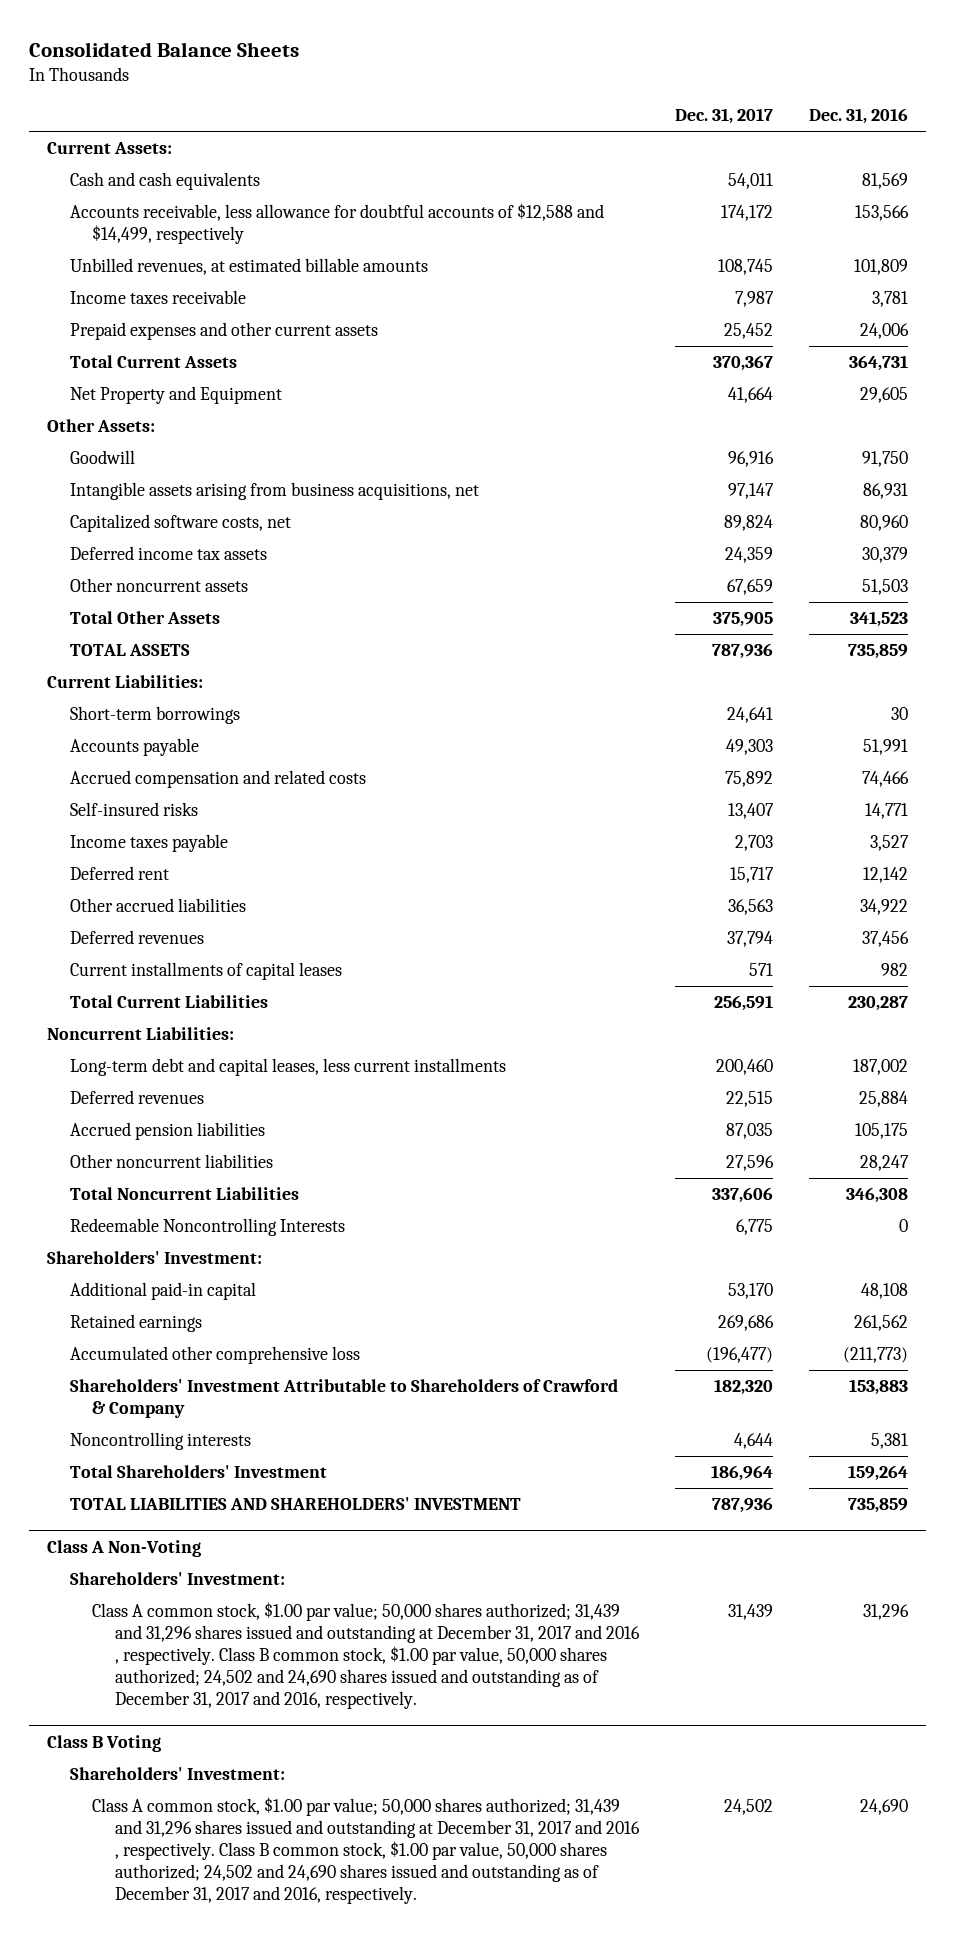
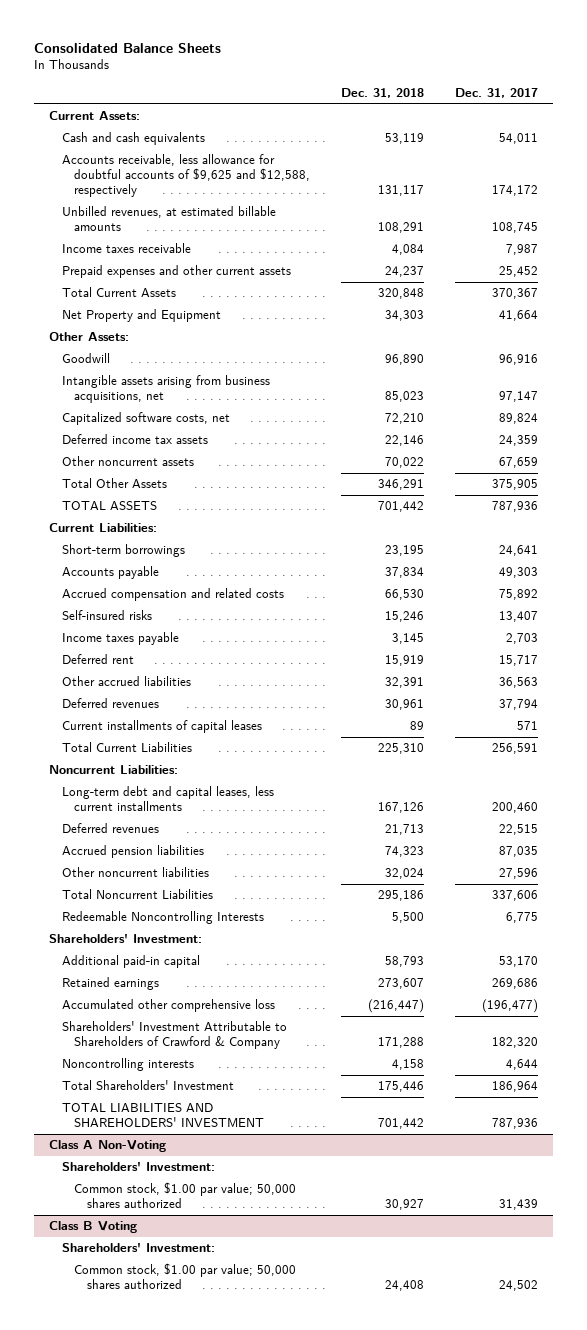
[809,108,909,125] Dec. 31, 2016 -> none
none -> [341,87,425,98] Dec. 31, 2018
[69,203,604,245] Accounts receivable, less allowance for doubtful accounts of $12,588 and $14,499, respectively -> [61,154,311,198] Accounts receivable, less allowance for doubtful accounts of $9,625 and $12,588, respectively
[92,1602,640,1709] Class A common stock, $1.00 par value; 50,000 shares authorized; 31,439 and 31,296 shares issued and outstanding at December 31, 2017 and 2016 , respectively. Class B common stock, $1.00 par value, 50,000 shares authorized; 24,502 and 24,690 shares issued and outstanding as of December 31, 2017 and 2016, respectively. -> [74,1182,297,1209] Common stock, $1.00 par value; 50,000 shares authorized
[92,1797,640,1904] Class A common stock, $1.00 par value; 50,000 shares authorized; 31,439 and 31,296 shares issued and outstanding at December 31, 2017 and 2016 , respectively. Class B common stock, $1.00 par value, 50,000 shares authorized; 24,502 and 24,690 shares issued and outstanding as of December 31, 2017 and 2016, respectively. -> [74,1263,297,1290] Common stock, $1.00 par value; 50,000 shares authorized

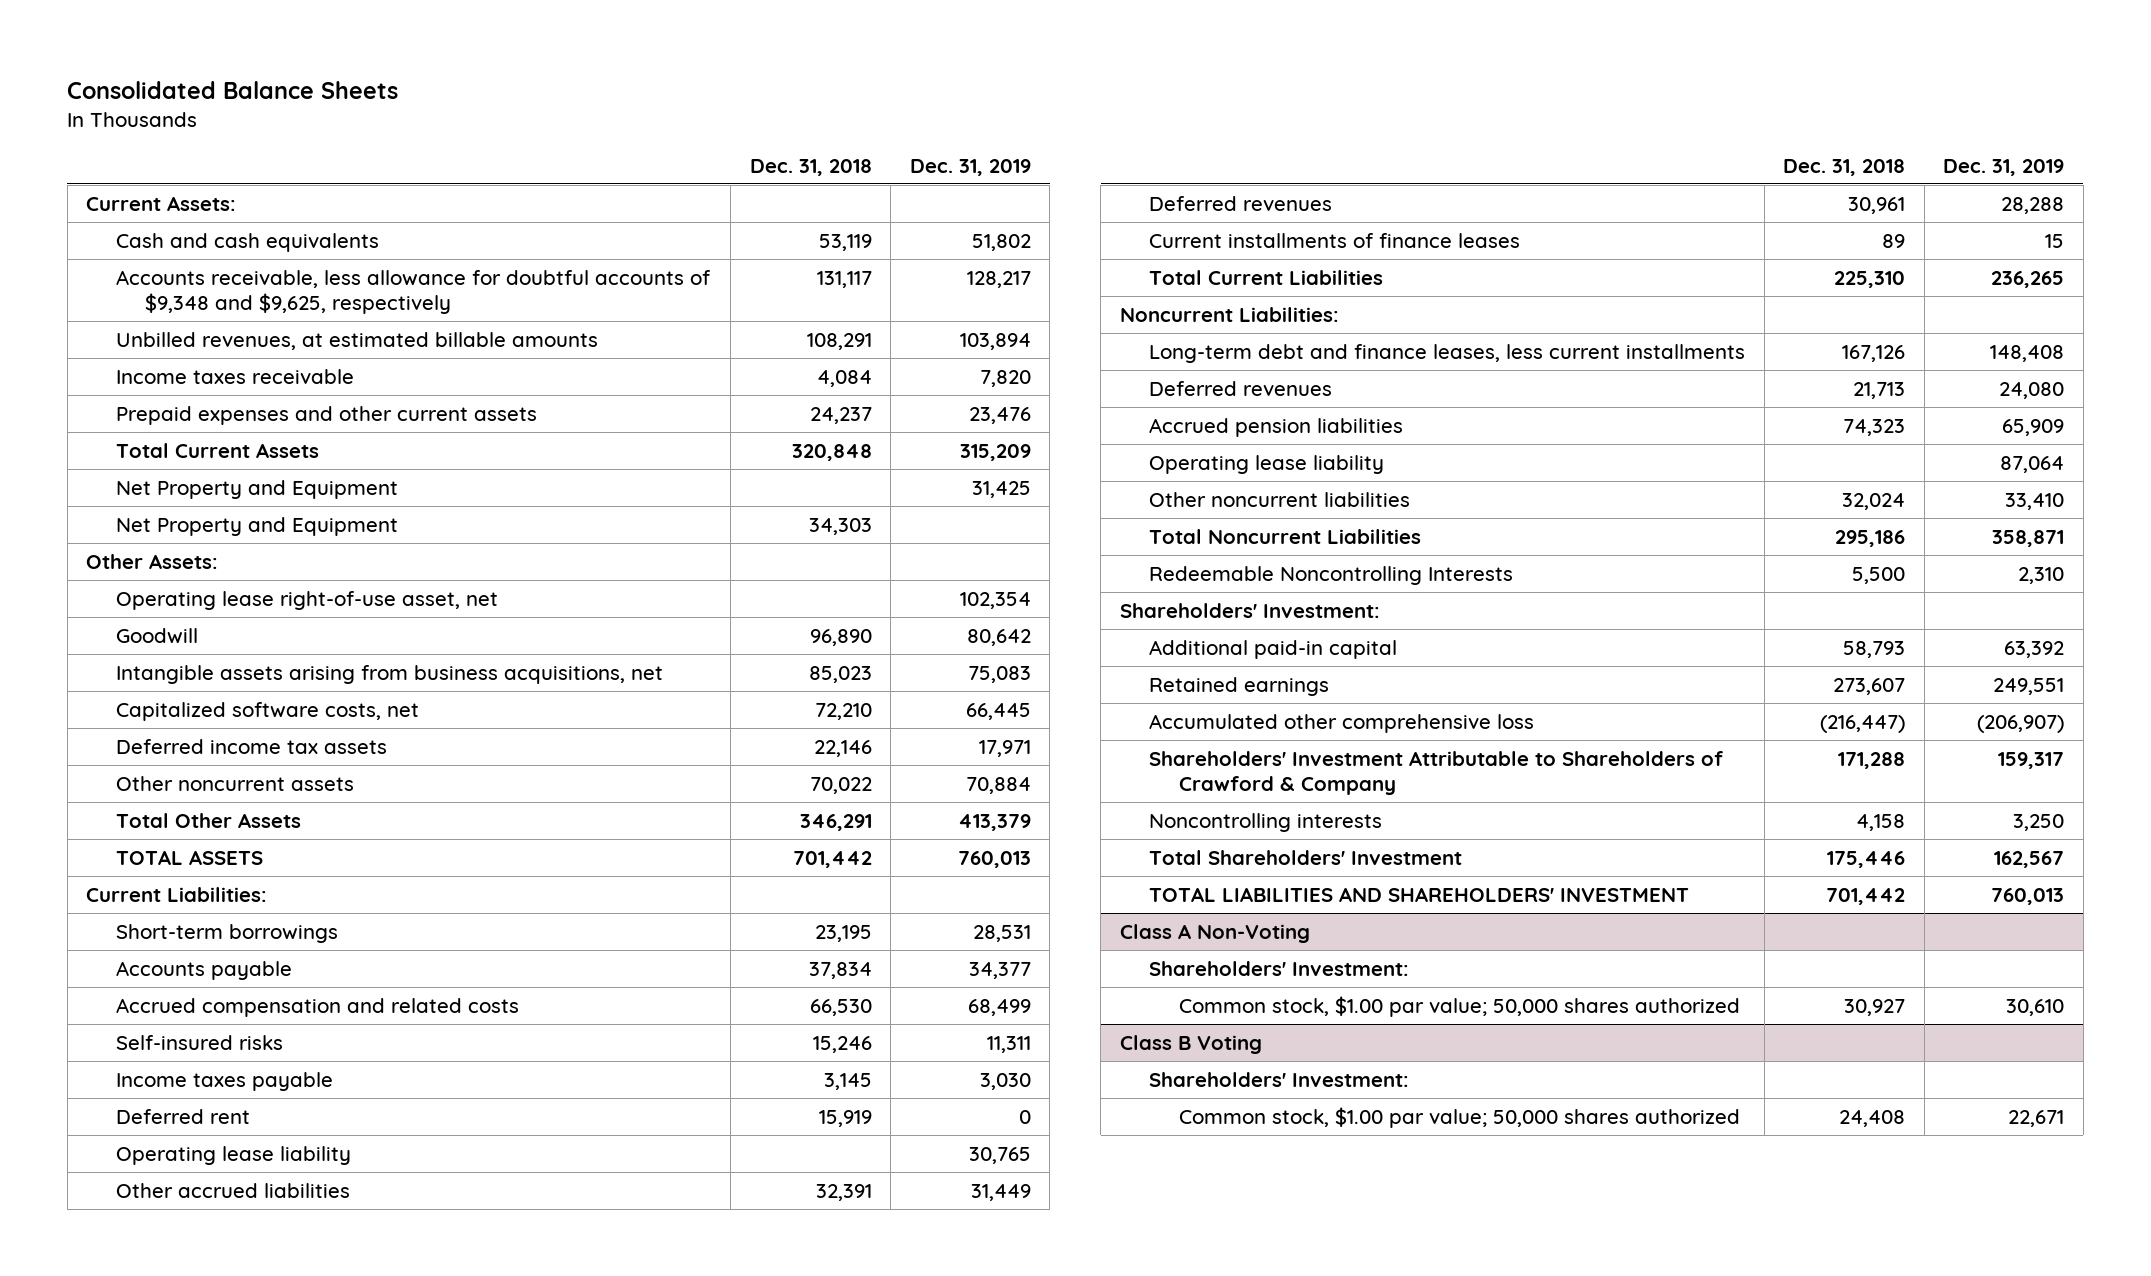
[455,87,539,98] Dec. 31, 2017 -> none
none -> [909,158,1031,176] Dec. 31, 2019
[61,154,311,198] Accounts receivable, less allowance for doubtful accounts of $9,625 and $12,588, respectively -> [115,269,711,315] Accounts receivable, less allowance for doubtful accounts of $9,348 and $9,625, respectively
none -> [115,479,398,499] Net Property and Equipment
none -> [115,590,498,610] Operating lease right-of-use asset, net
none -> [115,1145,351,1165] Operating lease liability
[61,720,262,734] Current installments of capital leases -> [1149,232,1521,248] Current installments of finance leases
[61,786,274,812] Long-term debt and capital leases, less current installments -> [1149,343,1746,363] Long-term debt and finance leases, less current installments
none -> [1149,454,1385,474] Operating lease liability

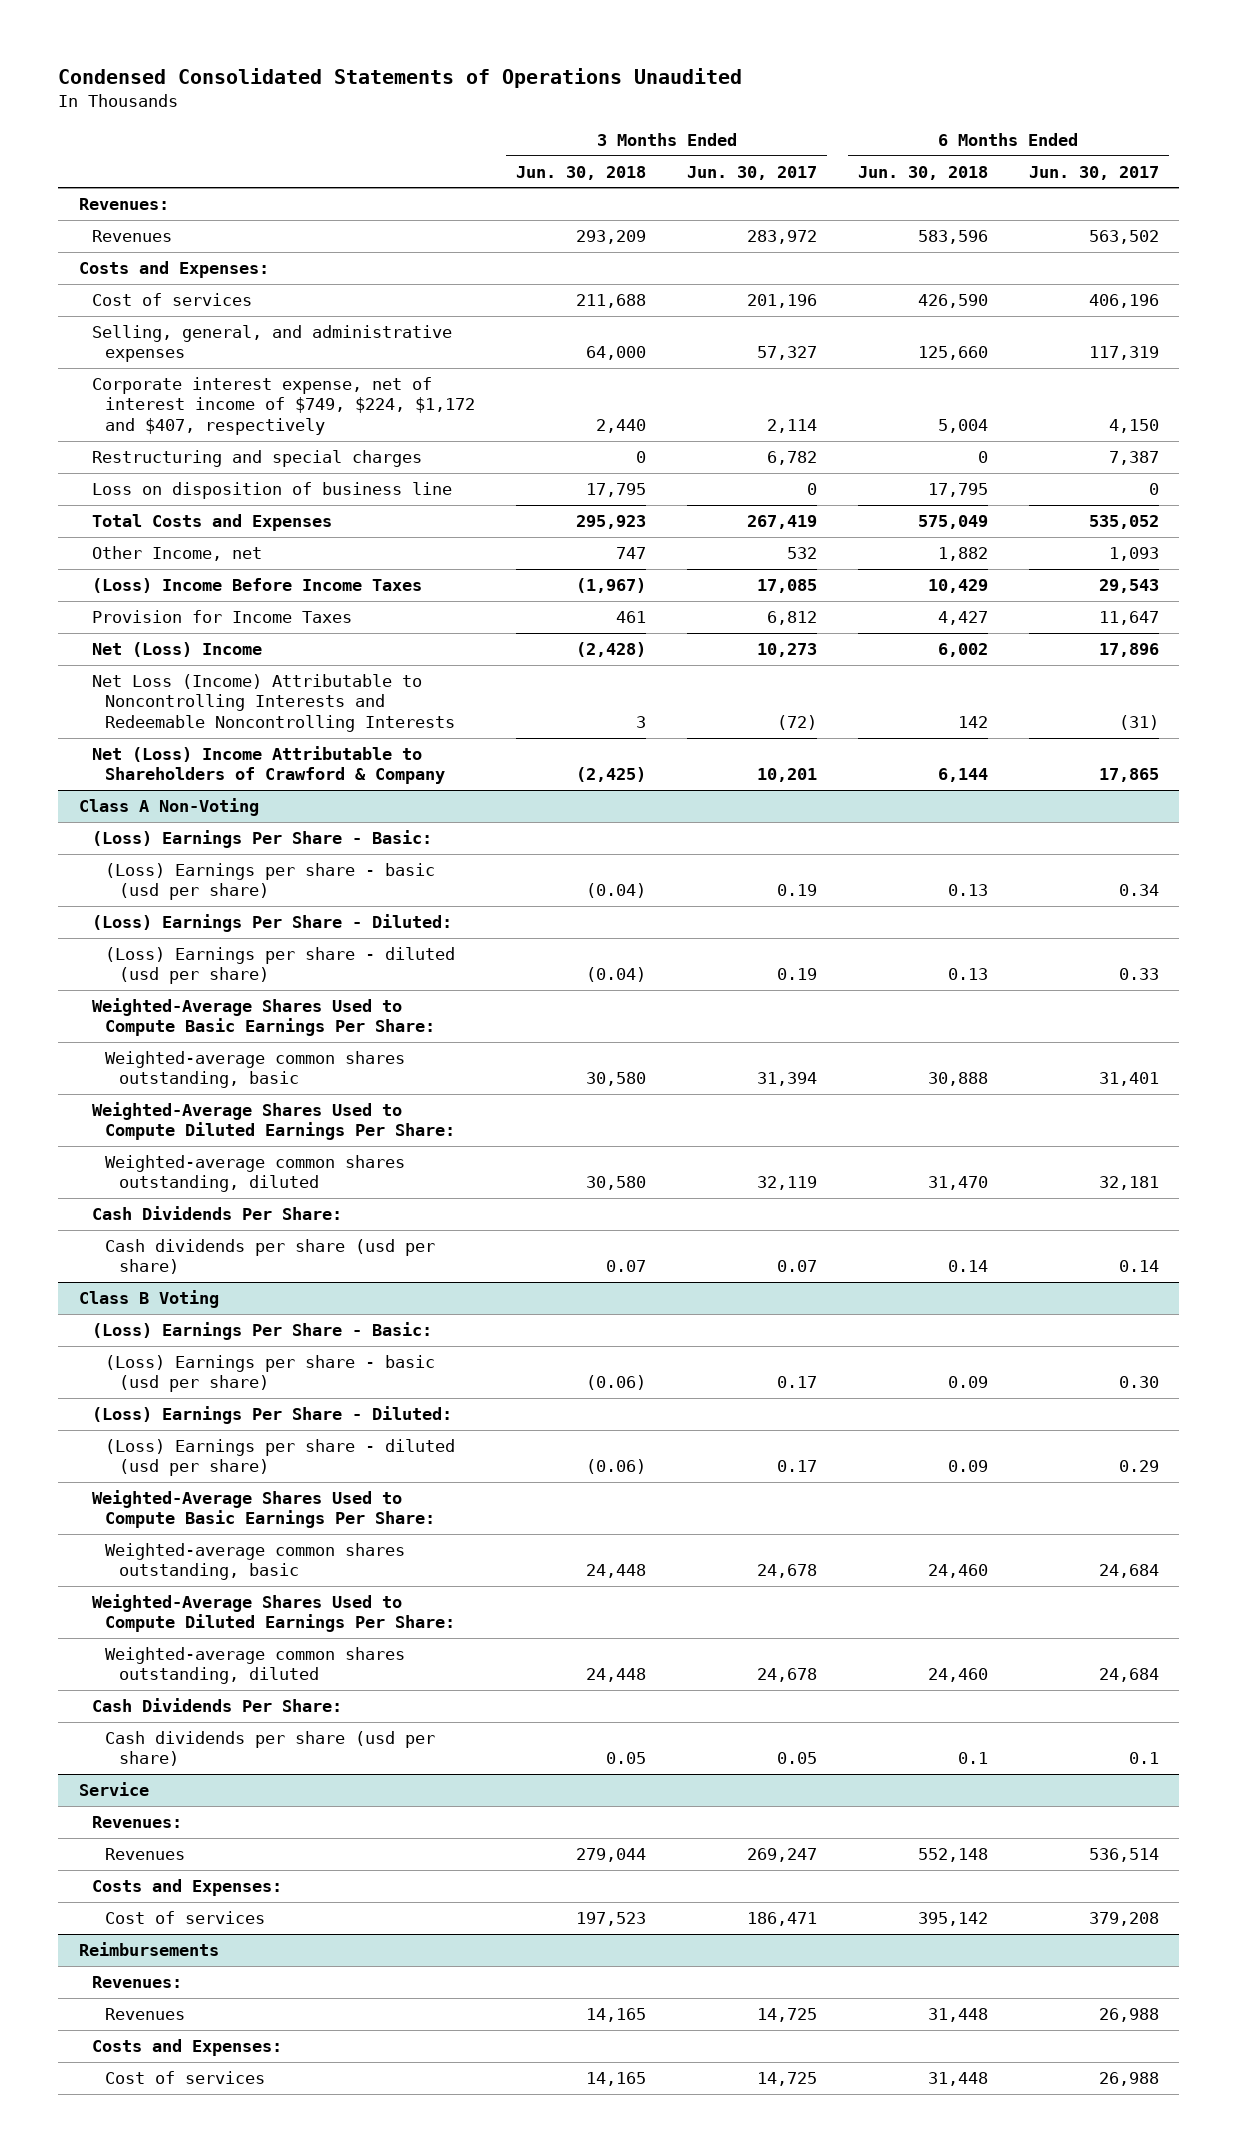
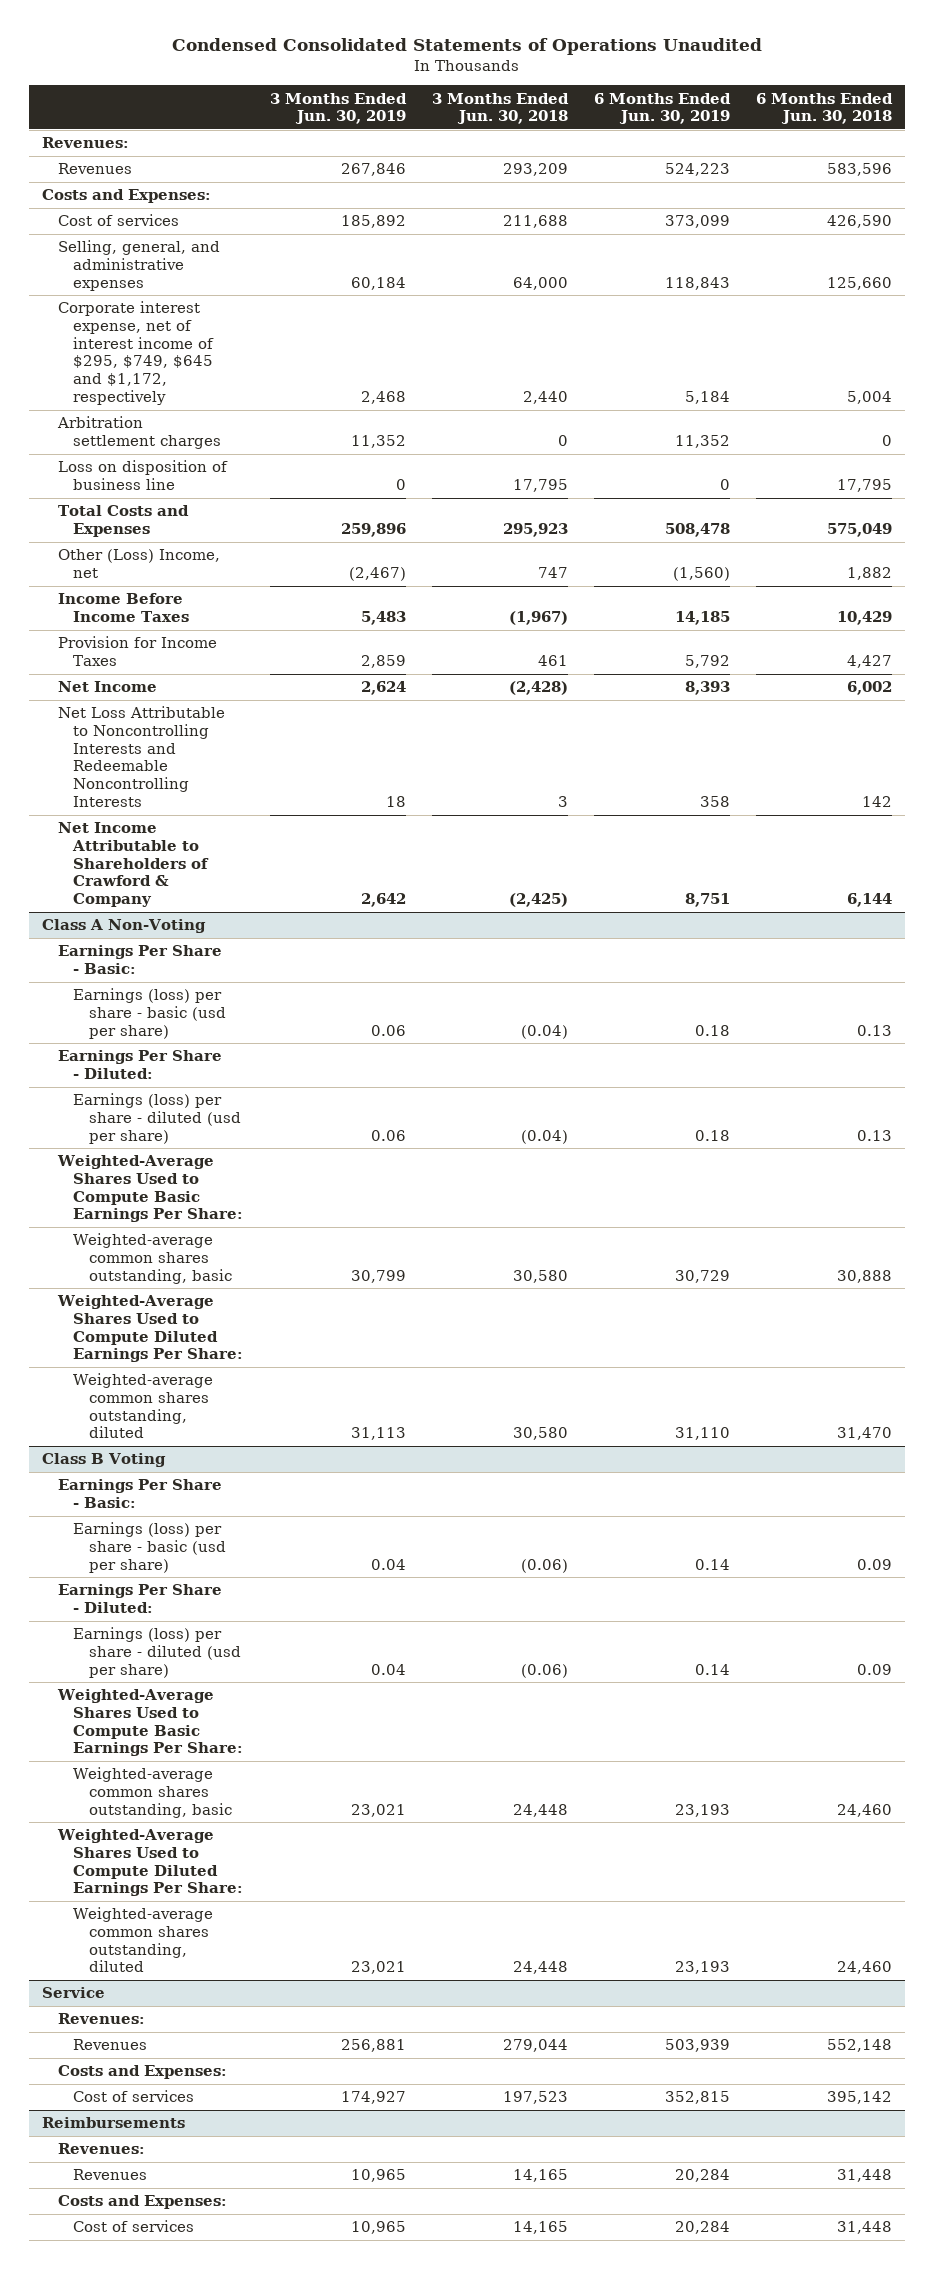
[687,165,818,180] Jun. 30, 2017 -> none
[1028,165,1159,180] Jun. 30, 2017 -> none
none -> [269,92,407,125] 3 Months Ended Jun. 30, 2019
none -> [594,92,732,125] 6 Months Ended Jun. 30, 2019
[91,377,476,435] Corporate interest expense, net of interest income of $749, $224, $1,172 and $407, respectively -> [57,301,215,405] Corporate interest expense, net of interest income of $295, $749, $645 and $1,172, respectively
[91,450,422,468] Restructuring and special charges -> [56,416,222,449] Arbitration settlement charges
[91,546,262,562] Other Income, net -> [57,549,220,578] Other (Loss) Income, net
[91,578,422,594] (Loss) Income Before Income Taxes -> [57,593,190,622] Income Before Income Taxes
[91,642,262,658] Net (Loss) Income -> [57,681,157,693] Net Income
[91,674,456,732] Net Loss (Income) Attributable to Noncontrolling Interests and Redeemable Noncontrolling Interests -> [57,706,225,807] Net Loss Attributable to Noncontrolling Interests and Redeemable Noncontrolling Interests
[91,746,446,785] Net (Loss) Income Attributable to Shareholders of Crawford & Company -> [57,822,210,908] Net Income Attributable to Shareholders of Crawford & Company
[91,830,432,849] (Loss) Earnings Per Share - Basic: -> [57,945,222,974] Earnings Per Share - Basic:
[105,863,436,901] (Loss) Earnings per share - basic (usd per share) -> [73,988,227,1039] Earnings (loss) per share - basic (usd per share)
[91,914,452,933] (Loss) Earnings Per Share - Diluted: -> [57,1050,222,1079] Earnings Per Share - Diluted:
[105,947,456,985] (Loss) Earnings per share - diluted (usd per share) -> [73,1093,242,1144] Earnings (loss) per share - diluted (usd per share)
[91,1206,342,1221] Cash Dividends Per Share: -> none
[105,1239,436,1275] Cash dividends per share (usd per share) -> none
[91,1322,432,1341] (Loss) Earnings Per Share - Basic: -> [57,1479,222,1508] Earnings Per Share - Basic:
[105,1355,436,1393] (Loss) Earnings per share - basic (usd per share) -> [73,1522,227,1573] Earnings (loss) per share - basic (usd per share)
[91,1406,452,1425] (Loss) Earnings Per Share - Diluted: -> [57,1584,222,1613] Earnings Per Share - Diluted:
[105,1439,456,1477] (Loss) Earnings per share - diluted (usd per share) -> [73,1627,242,1678] Earnings (loss) per share - diluted (usd per share)
[91,1698,342,1713] Cash Dividends Per Share: -> none
[105,1731,436,1767] Cash dividends per share (usd per share) -> none

